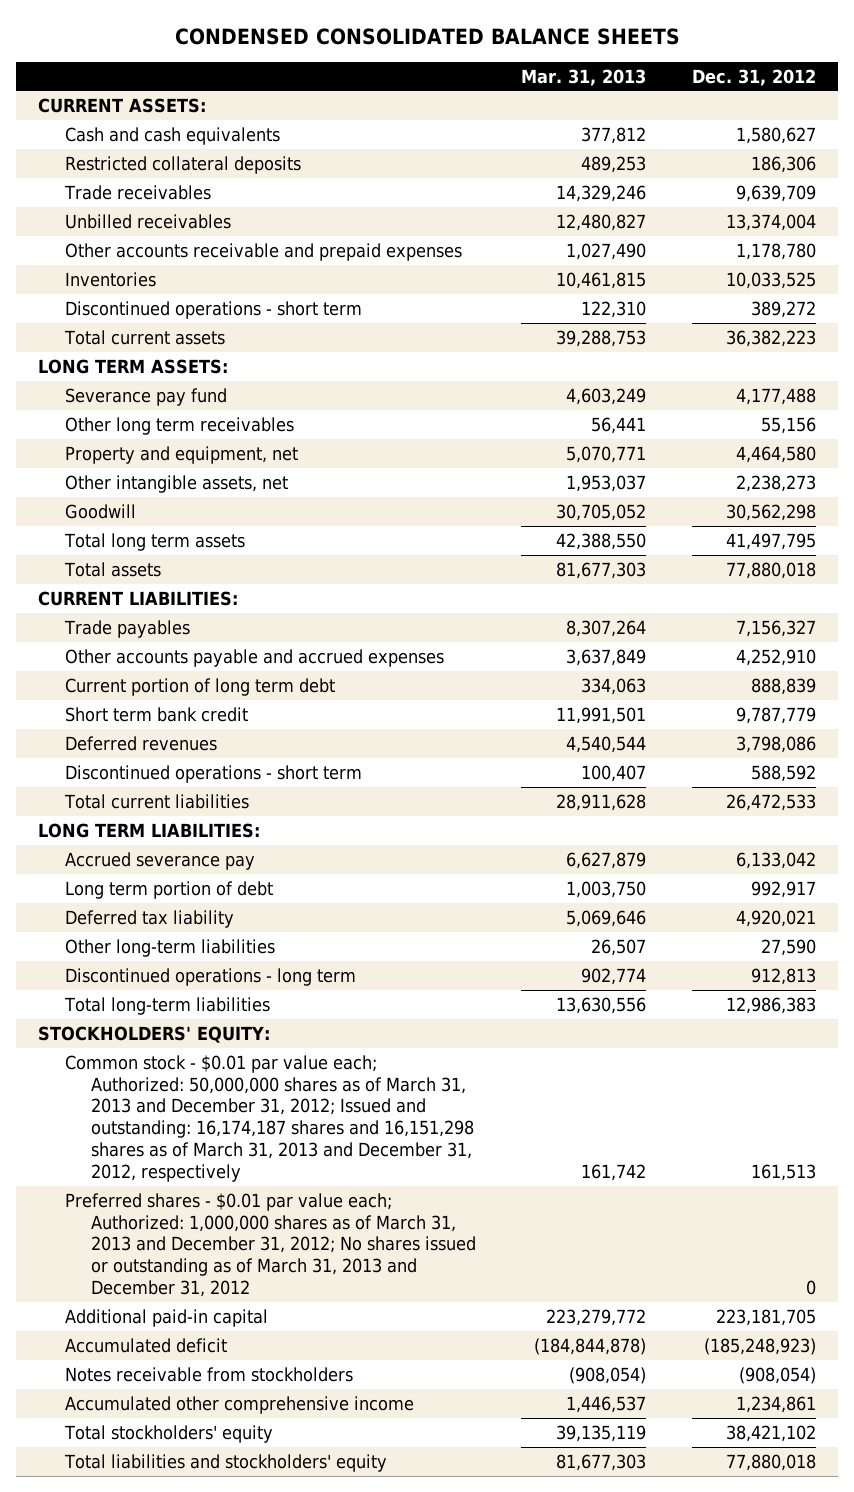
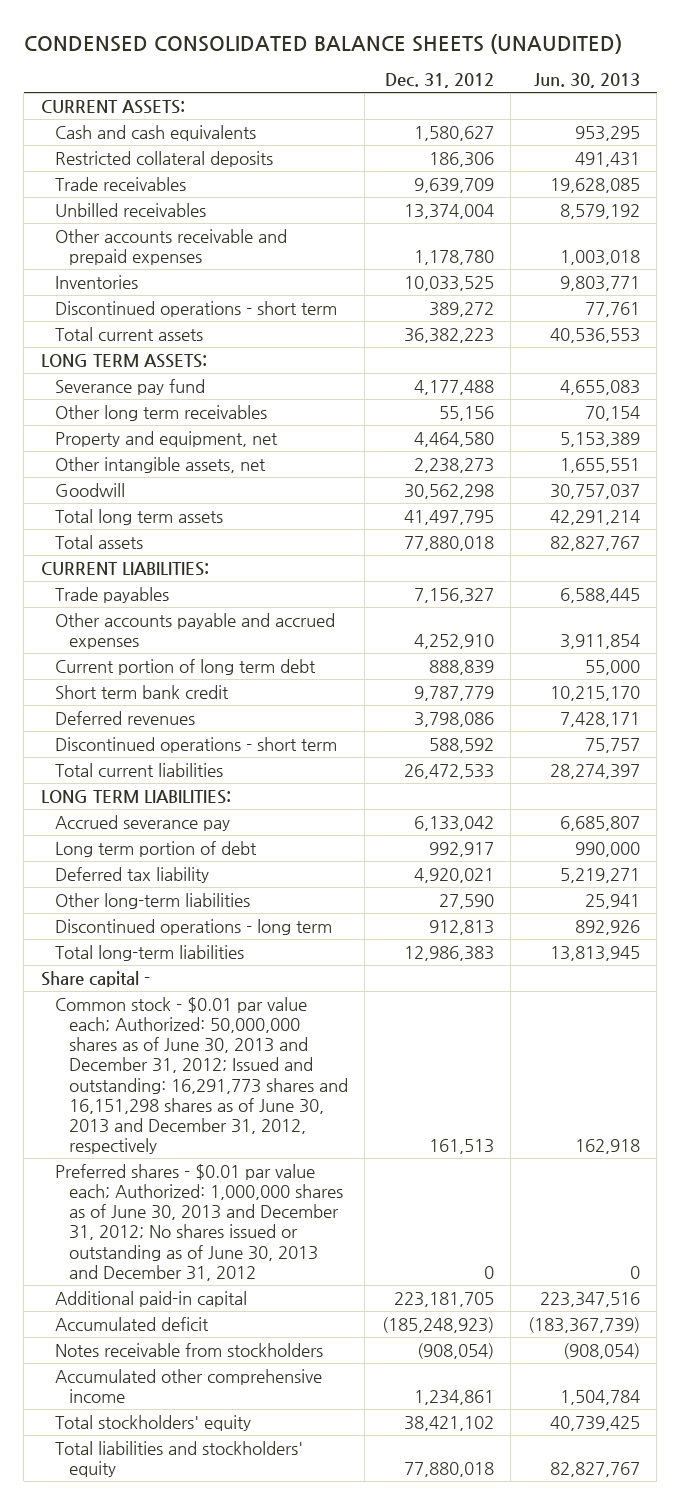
[174,27,680,45] CONDENSED CONSOLIDATED BALANCE SHEETS -> [23,33,622,54] CONDENSED CONSOLIDATED BALANCE SHEETS (UNAUDITED)
[521,68,647,86] Mar. 31, 2013 -> none
none -> [533,73,640,89] Jun. 30, 2013
[38,1025,271,1043] STOCKHOLDERS' EQUITY: -> none
none -> [40,970,150,987] Share capital -
[64,1054,474,1182] Common stock - $0.01 par value each; Authorized: 50,000,000 shares as of March 31, 2013 and December 31, 2012; Issued and outstanding: 16,174,187 shares and 16,151,298 shares as of March 31, 2013 and December 31, 2012, respectively -> [54,996,348,1155] Common stock - $0.01 par value each; Authorized: 50,000,000 shares as of June 30, 2013 and December 31, 2012; Issued and outstanding: 16,291,773 shares and 16,151,298 shares as of June 30, 2013 and December 31, 2012, respectively
[64,1192,476,1298] Preferred shares - $0.01 par value each; Authorized: 1,000,000 shares as of March 31, 2013 and December 31, 2012; No shares issued or outstanding as of March 31, 2013 and December 31, 2012 -> [54,1163,343,1281] Preferred shares - $0.01 par value each; Authorized: 1,000,000 shares as of June 30, 2013 and December 31, 2012; No shares issued or outstanding as of June 30, 2013 and December 31, 2012

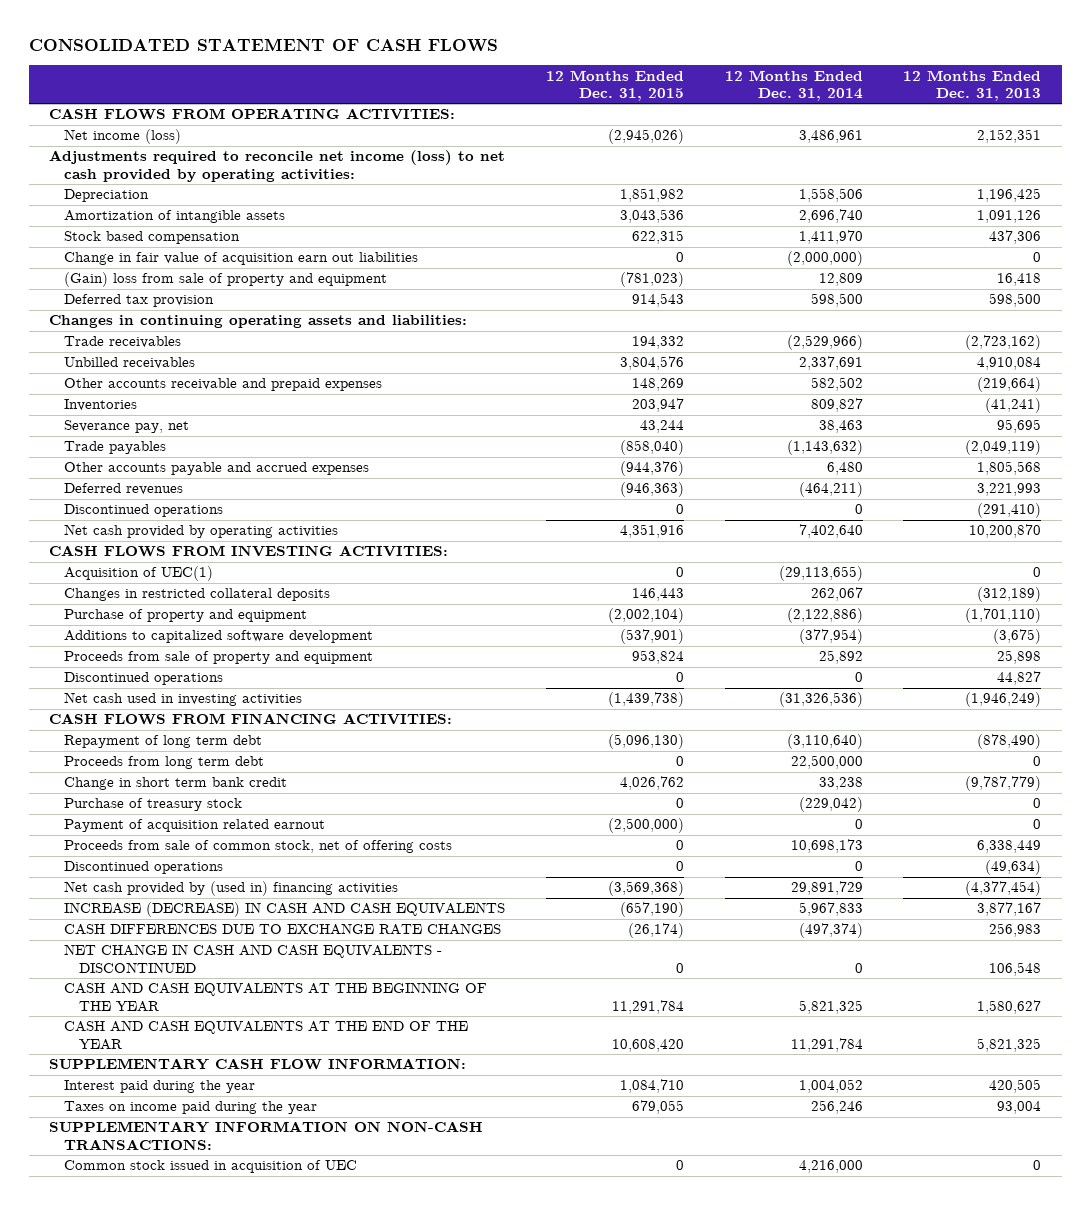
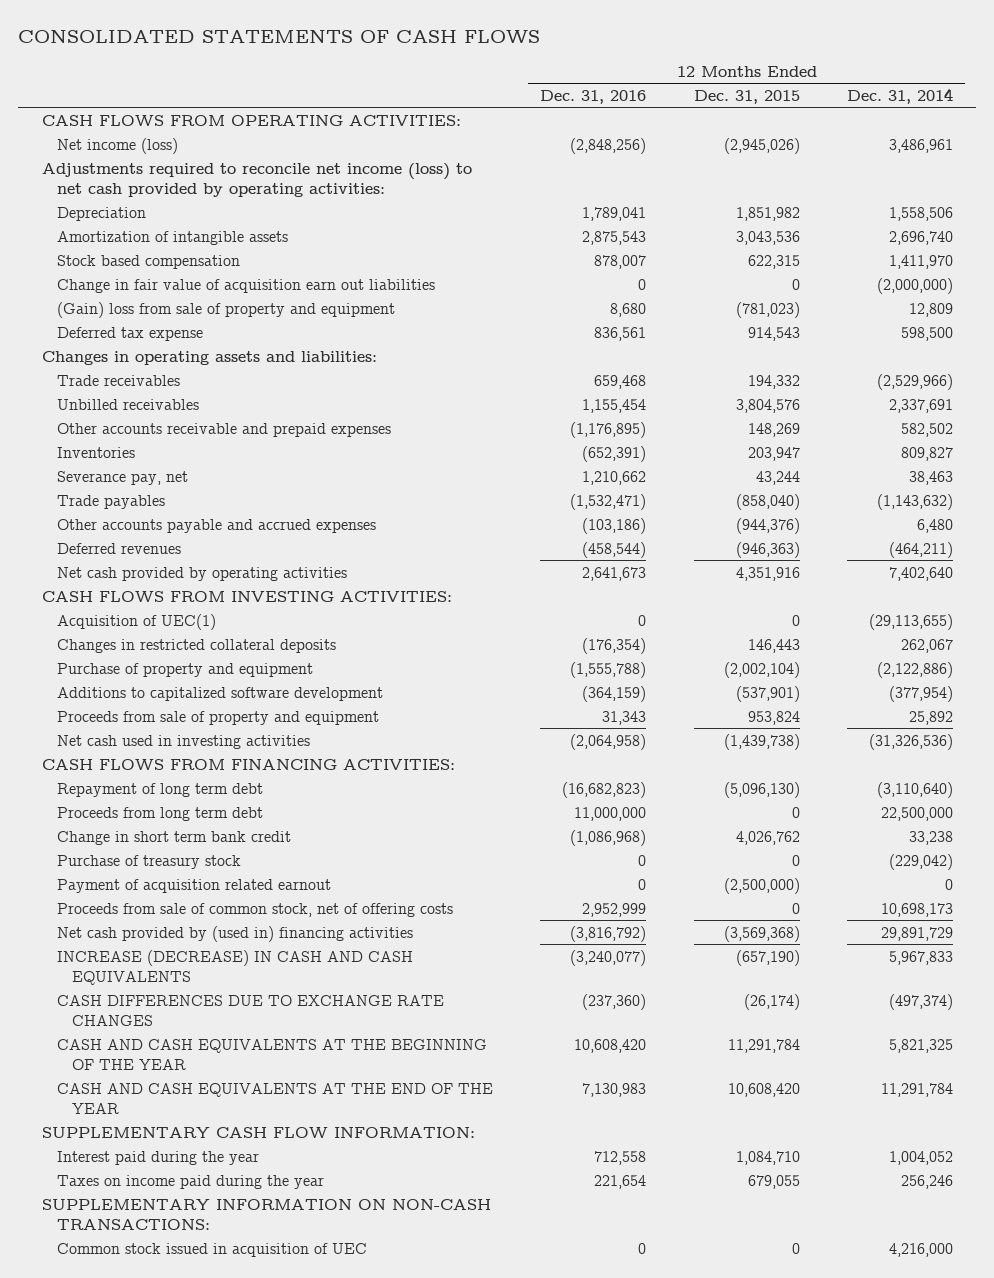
[28,37,498,52] CONSOLIDATED STATEMENT OF CASH FLOWS -> [17,29,540,43] CONSOLIDATED STATEMENTS OF CASH FLOWS
[903,69,1042,101] 12 Months Ended Dec. 31, 2013 -> none
none -> [540,89,647,104] Dec. 31, 2016
[63,294,214,308] Deferred tax provision -> [56,326,203,341] Deferred tax expense
[49,315,468,329] Changes in continuing operating assets and liabilities: -> [41,350,377,365] Changes in operating assets and liabilities:
[63,504,223,518] Discontinued operations -> none
[63,672,223,686] Discontinued operations -> none
[63,861,223,875] Discontinued operations -> none
[63,944,442,973] NET CHANGE IN CASH AND CASH EQUIVALENTS - DISCONTINUED -> none

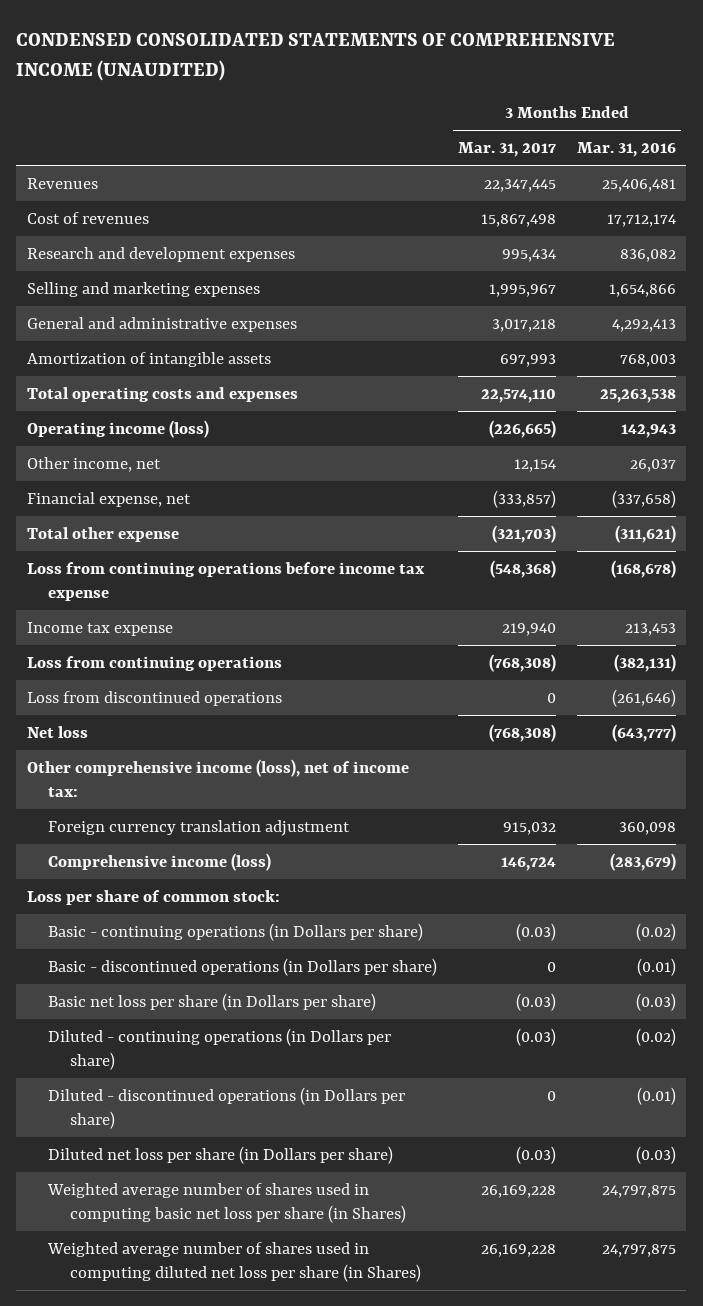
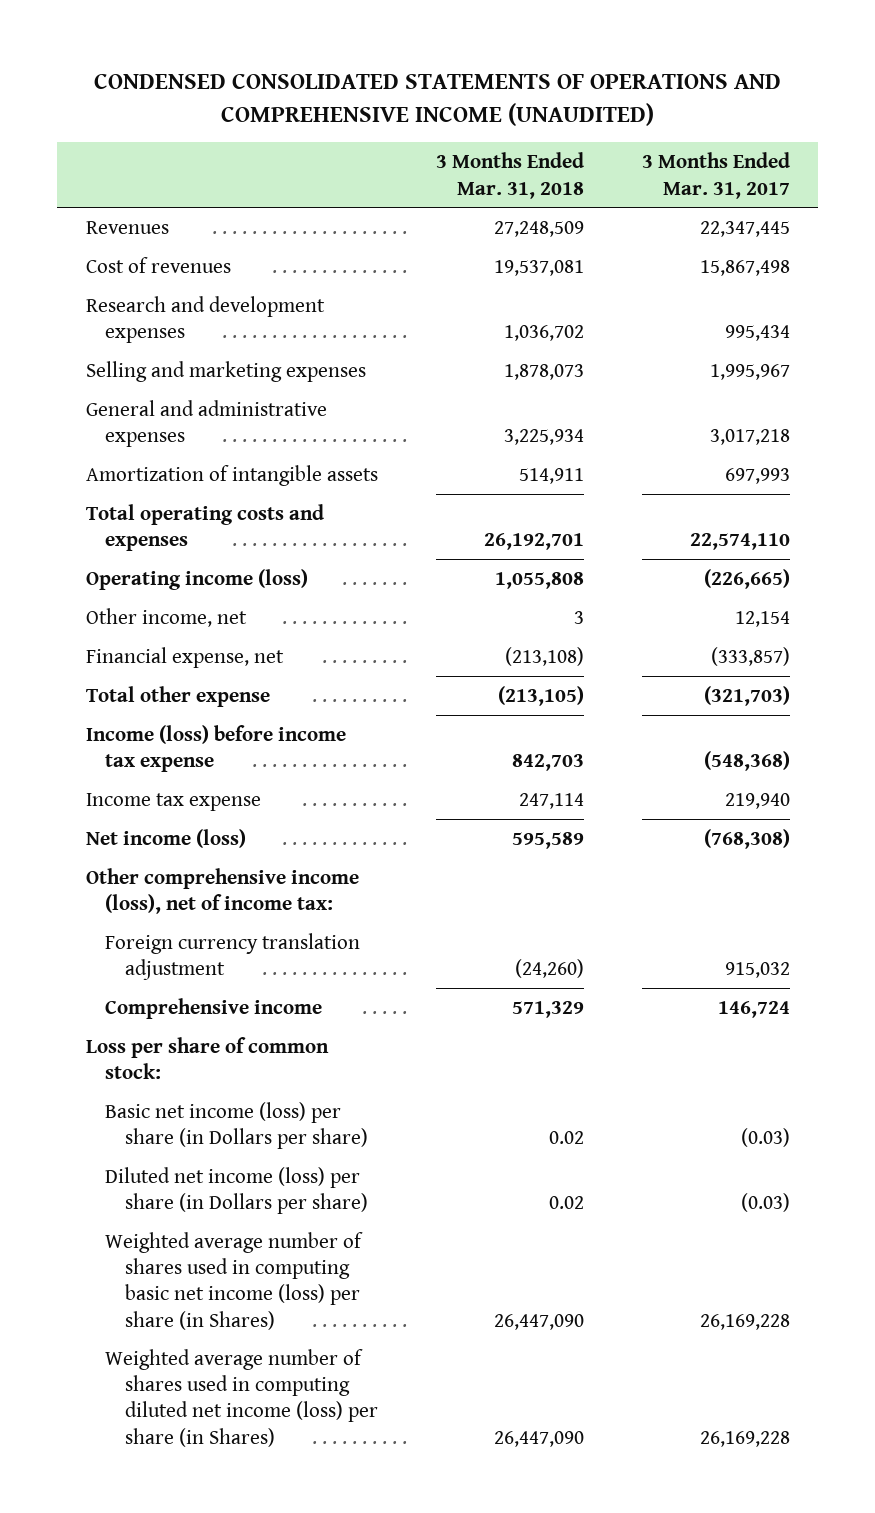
[16,33,616,81] CONDENSED CONSOLIDATED STATEMENTS OF COMPREHENSIVE INCOME (UNAUDITED) -> [93,74,781,126] CONDENSED CONSOLIDATED STATEMENTS OF OPERATIONS AND COMPREHENSIVE INCOME (UNAUDITED)
[576,142,676,158] Mar. 31, 2016 -> none
none -> [435,152,584,199] 3 Months Ended Mar. 31, 2018
[26,561,425,601] Loss from continuing operations before income tax expense -> [85,724,346,773] Income (loss) before income tax expense
[26,655,282,671] Loss from continuing operations -> none
[26,690,282,706] Loss from discontinued operations -> none
[26,725,88,738] Net loss -> [85,828,246,848] Net income (loss)
[48,852,272,871] Comprehensive income (loss) -> [105,997,323,1019] Comprehensive income
[48,922,424,941] Basic - continuing operations (in Dollars per share) -> none
[48,957,438,976] Basic - discontinued operations (in Dollars per share) -> none
[48,1027,392,1070] Diluted - continuing operations (in Dollars per share) -> none
[48,1086,406,1129] Diluted - discontinued operations (in Dollars per share) -> none
[48,992,377,1011] Basic net loss per share (in Dollars per share) -> [105,1101,368,1150] Basic net income (loss) per share (in Dollars per share)
[48,1145,394,1164] Diluted net loss per share (in Dollars per share) -> [105,1166,368,1215] Diluted net income (loss) per share (in Dollars per share)
[47,1182,407,1223] Weighted average number of shares used in computing basic net loss per share (in Shares) -> [105,1231,364,1330] Weighted average number of shares used in computing basic net income (loss) per share (in Shares)
[47,1241,422,1282] Weighted average number of shares used in computing diluted net loss per share (in Shares) -> [105,1348,378,1447] Weighted average number of shares used in computing diluted net income (loss) per share (in Shares)

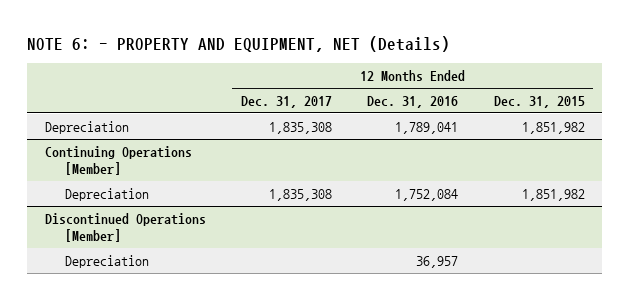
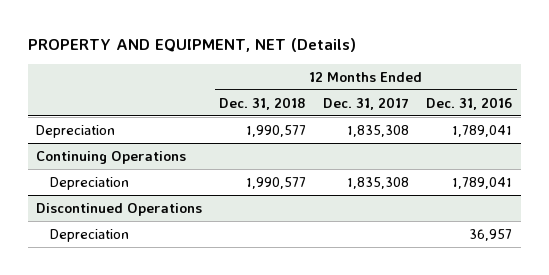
[27,36,451,53] NOTE 6: - PROPERTY AND EQUIPMENT, NET (Details) -> [27,37,356,52] PROPERTY AND EQUIPMENT, NET (Details)
[493,95,585,108] Dec. 31, 2015 -> none
none -> [219,96,307,110] Dec. 31, 2018
[44,145,192,176] Continuing Operations [Member] -> [36,150,187,164] Continuing Operations
[395,188,459,201] 1,752,084 -> [452,176,513,189] 1,789,041
[44,212,206,243] Discontinued Operations [Member] -> [36,202,203,216] Discontinued Operations

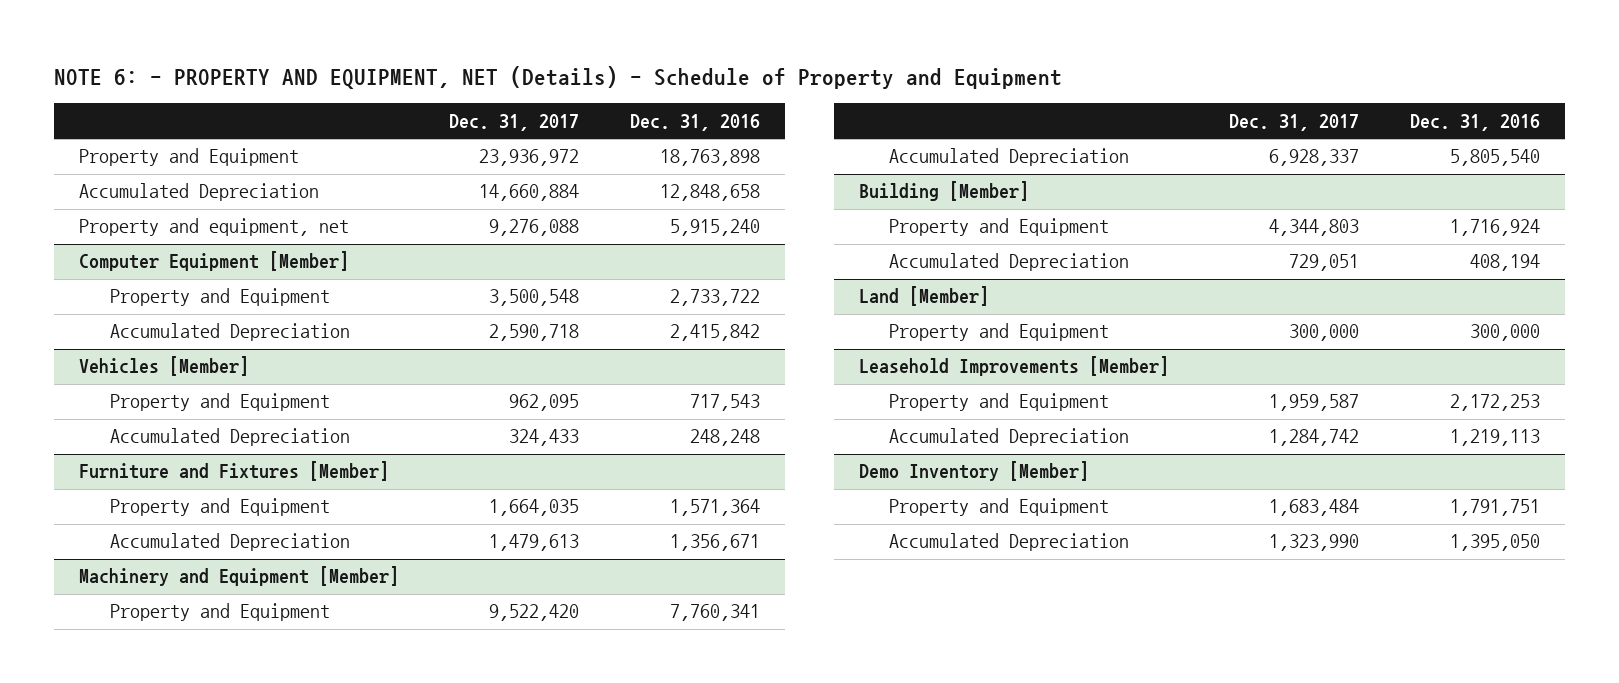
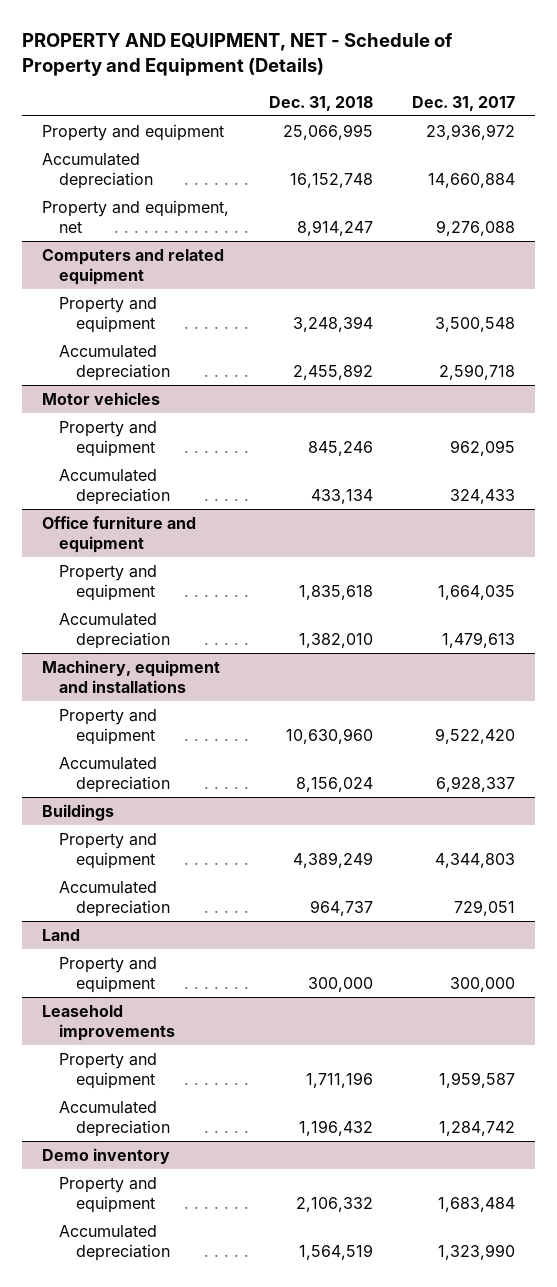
[53,66,1062,90] NOTE 6: - PROPERTY AND EQUIPMENT, NET (Details) - Schedule of Property and Equipment -> [22,32,454,76] PROPERTY AND EQUIPMENT, NET - Schedule of Property and Equipment (Details)
[629,113,760,131] Dec. 31, 2016 -> none
none -> [268,95,373,111] Dec. 31, 2018
[78,148,299,167] Property and Equipment -> [41,123,224,141] Property and equipment
[78,183,319,202] Accumulated Depreciation -> [41,152,154,189] Accumulated depreciation
[78,251,349,272] Computer Equipment [Member] -> [41,248,224,285] Computers and related equipment
[109,288,330,307] Property and Equipment -> [59,296,158,333] Property and equipment
[109,323,350,342] Accumulated Depreciation -> [59,344,171,381] Accumulated depreciation
[78,356,249,377] Vehicles [Member] -> [41,391,160,405] Motor vehicles
[109,393,330,412] Property and Equipment -> [59,420,158,457] Property and equipment
[109,428,350,447] Accumulated Depreciation -> [59,468,171,505] Accumulated depreciation
[78,461,389,482] Furniture and Fixtures [Member] -> [41,515,196,553] Office furniture and equipment
[109,498,330,517] Property and Equipment -> [59,564,158,601] Property and equipment
[109,533,350,552] Accumulated Depreciation -> [59,612,171,649] Accumulated depreciation
[78,566,399,587] Machinery and Equipment [Member] -> [41,659,220,693] Machinery, equipment and installations
[109,603,330,622] Property and Equipment -> [59,708,158,745] Property and equipment
[889,148,1130,167] Accumulated Depreciation -> [59,756,171,793] Accumulated depreciation
[858,181,1029,202] Building [Member] -> [41,803,114,821] Buildings
[889,218,1110,237] Property and Equipment -> [59,832,158,869] Property and equipment
[889,253,1130,272] Accumulated Depreciation -> [59,880,171,917] Accumulated depreciation
[858,286,989,307] Land [Member] -> [41,928,80,941] Land
[889,323,1110,342] Property and Equipment -> [59,956,158,993] Property and equipment
[858,356,1169,377] Leasehold Improvements [Member] -> [41,1004,176,1041] Leasehold improvements
[889,393,1110,412] Property and Equipment -> [59,1052,158,1089] Property and equipment
[889,428,1130,447] Accumulated Depreciation -> [59,1100,171,1137] Accumulated depreciation
[858,461,1089,482] Demo Inventory [Member] -> [41,1147,170,1164] Demo inventory
[889,498,1110,517] Property and Equipment -> [59,1176,158,1213] Property and equipment
[889,533,1130,552] Accumulated Depreciation -> [59,1224,171,1261] Accumulated depreciation

